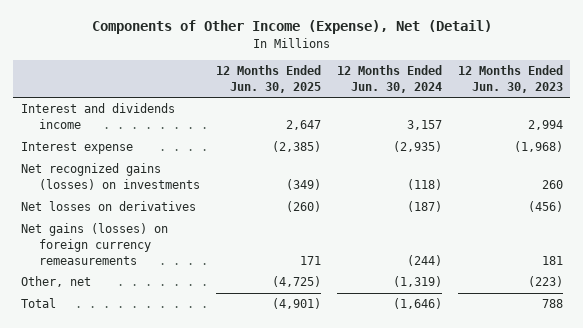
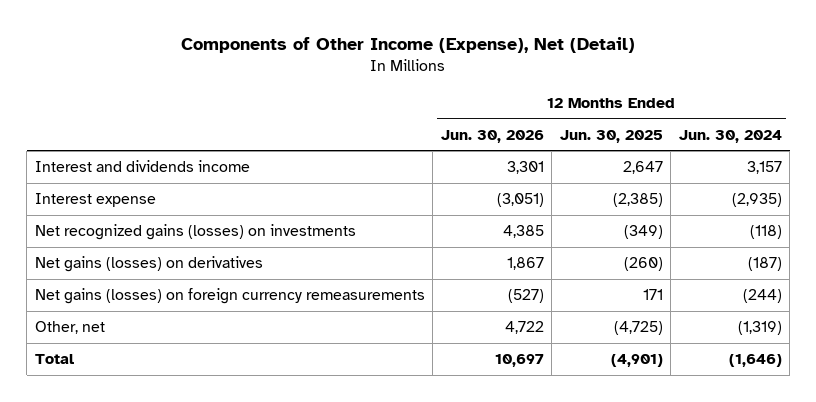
[457,65,563,93] 12 Months Ended Jun. 30, 2023 -> none
none -> [440,129,544,143] Jun. 30, 2026
[20,201,196,212] Net losses on derivatives -> [34,256,263,273] Net gains (losses) on derivatives

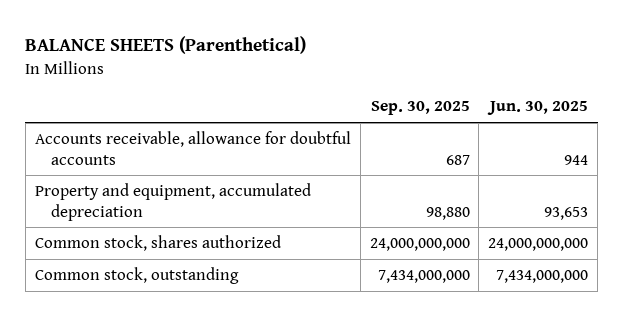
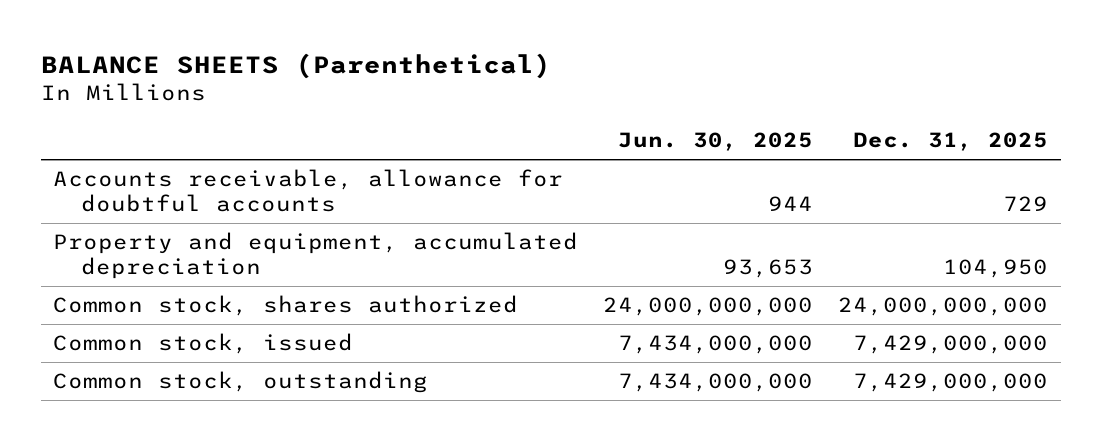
[370,101,470,116] Sep. 30, 2025 -> none
none -> [853,131,1049,151] Dec. 31, 2025
none -> [53,333,354,355] Common stock, issued

